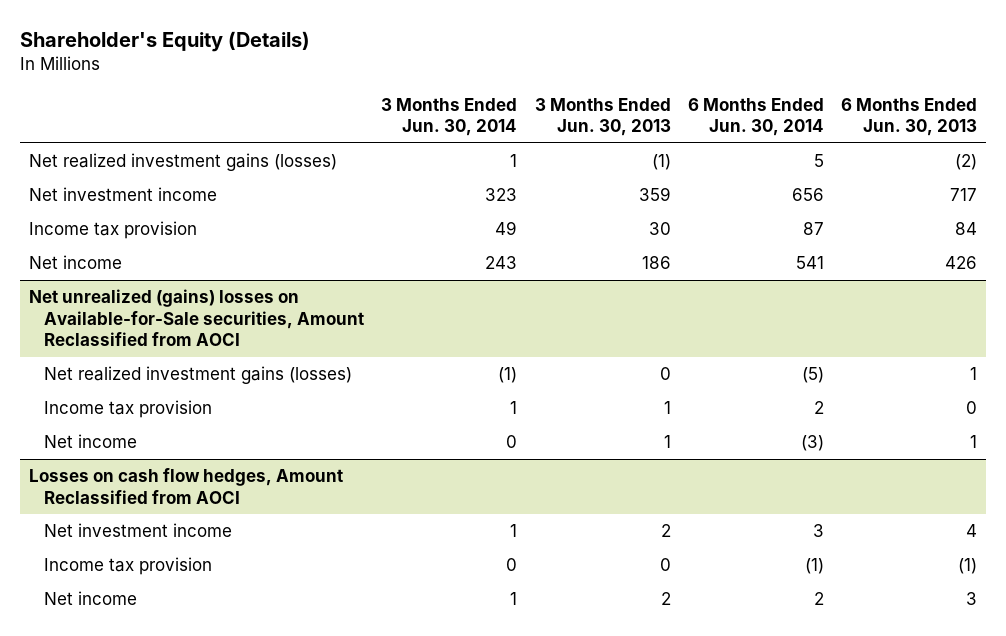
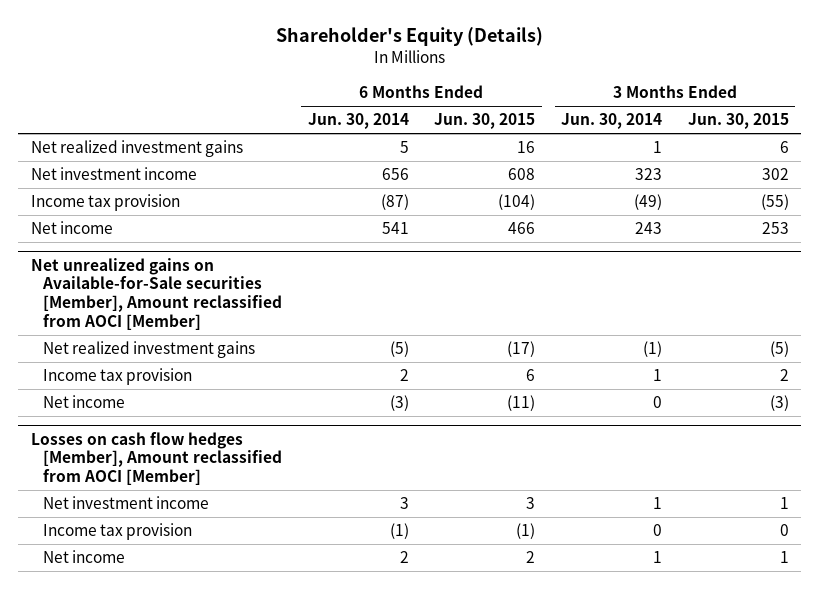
[534,97,671,137] 3 Months Ended Jun. 30, 2013 -> none
[841,97,978,137] 6 Months Ended Jun. 30, 2013 -> none
none -> [434,113,536,130] Jun. 30, 2015
none -> [687,113,789,130] Jun. 30, 2015
[28,153,337,172] Net realized investment gains (losses) -> [30,140,243,158] Net realized investment gains
[495,221,518,236] 49 -> [633,194,662,211] (49)
[803,222,825,236] 87 -> [380,194,409,211] (87)
[28,289,364,346] Net unrealized (gains) losses on Available-for-Sale securities, Amount Reclassified from AOCI -> [30,257,283,330] Net unrealized gains on Available-for-Sale securities [Member], Amount reclassified from AOCI [Member]
[43,366,352,385] Net realized investment gains (losses) -> [43,341,256,359] Net realized investment gains
[28,468,343,504] Losses on cash flow hedges, Amount Reclassified from AOCI -> [30,431,283,485] Losses on cash flow hedges [Member], Amount reclassified from AOCI [Member]

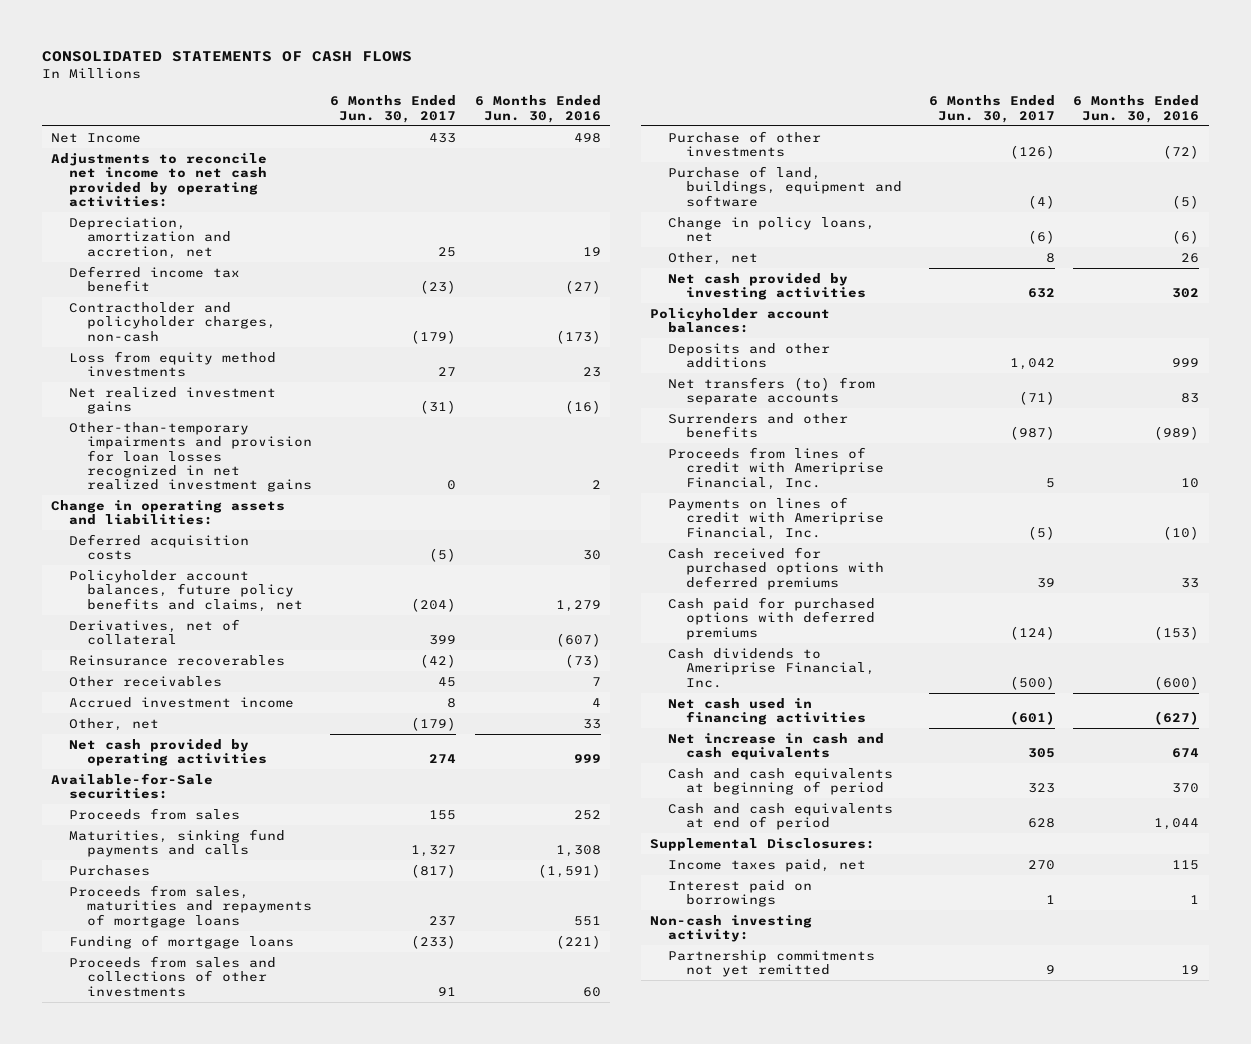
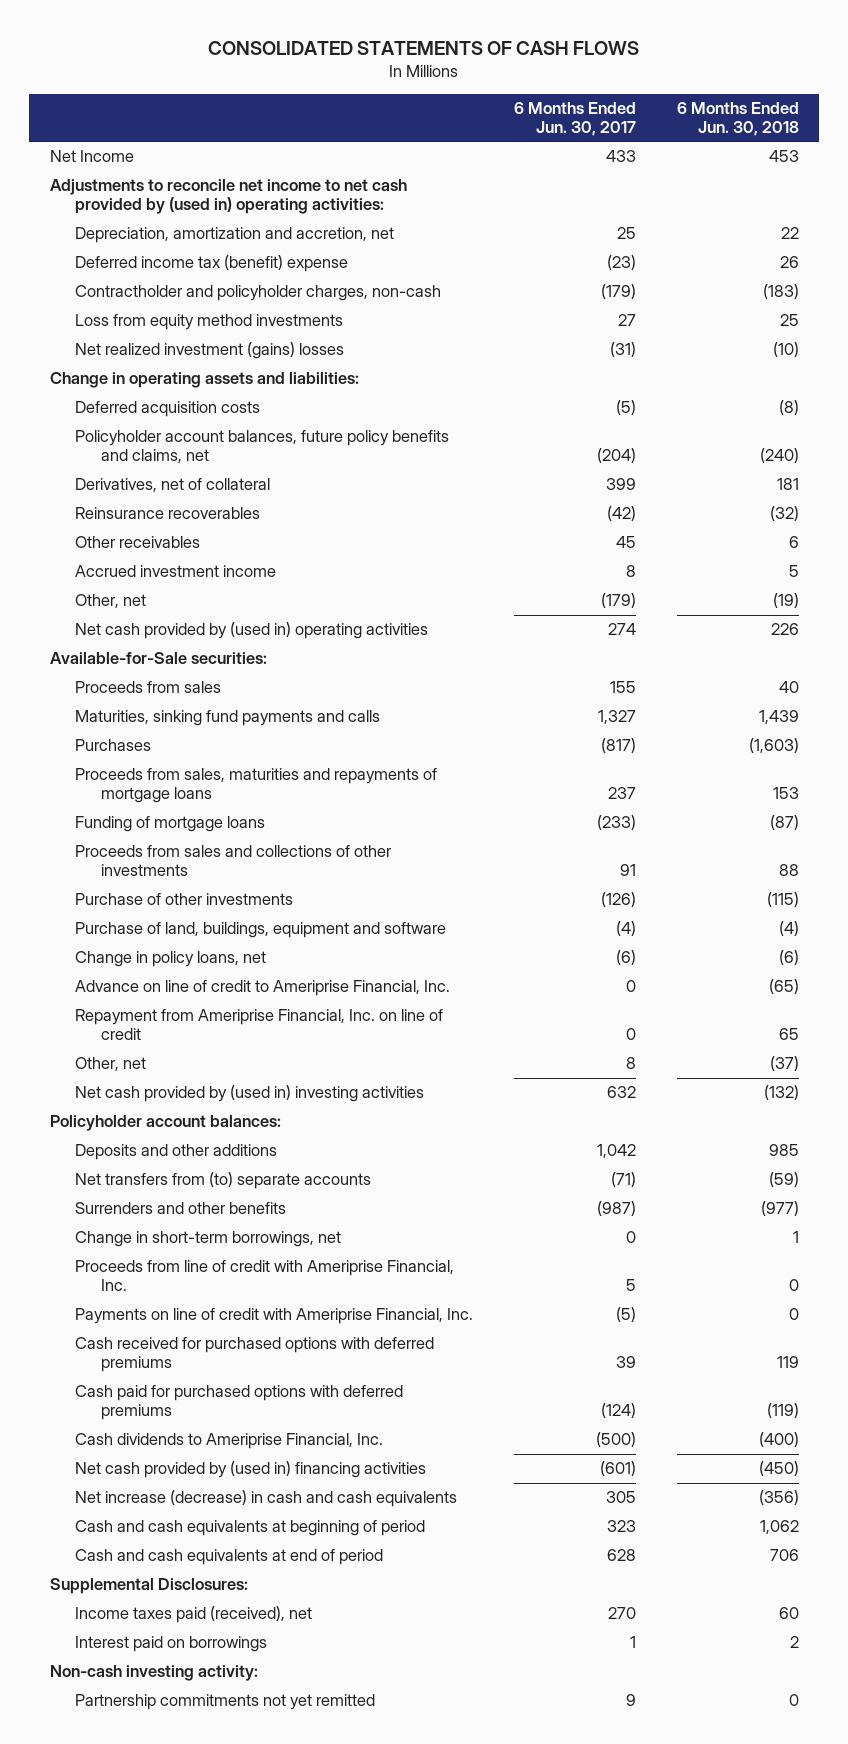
[474,95,601,123] 6 Months Ended Jun. 30, 2016 -> none
none -> [676,102,799,137] 6 Months Ended Jun. 30, 2018
[51,152,268,207] Adjustments to reconcile net income to net cash provided by operating activities: -> [49,179,407,215] Adjustments to reconcile net income to net cash provided by (used in) operating activities:
[69,265,241,293] Deferred income tax benefit -> [75,255,349,273] Deferred income tax (benefit) expense
[69,421,313,493] Other-than-temporary impairments and provision for loan losses recognized in net realized investment gains -> none
[69,386,277,415] Net realized investment gains -> [75,342,345,360] Net realized investment (gains) losses
[69,738,268,767] Net cash provided by operating activities -> [75,622,429,640] Net cash provided by (used in) operating activities
none -> [75,980,451,997] Advance on line of credit to Ameriprise Financial, Inc.
none -> [75,1009,444,1041] Repayment from Ameriprise Financial, Inc. on line of credit
[667,272,866,301] Net cash provided by investing activities -> [75,1085,425,1103] Net cash provided by (used in) investing activities
[667,376,875,406] Net transfers (to) from separate accounts -> [75,1172,372,1190] Net transfers from (to) separate accounts
none -> [75,1231,342,1248] Change in short-term borrowings, net
[667,446,884,490] Proceeds from lines of credit with Ameriprise Financial, Inc. -> [75,1260,455,1292] Proceeds from line of credit with Ameriprise Financial, Inc.
[667,496,884,540] Payments on lines of credit with Ameriprise Financial, Inc. -> [75,1308,474,1325] Payments on line of credit with Ameriprise Financial, Inc.
[667,697,866,726] Net cash used in financing activities -> [75,1461,427,1479] Net cash provided by (used in) financing activities
[667,732,884,761] Net increase in cash and cash equivalents -> [75,1490,458,1508] Net increase (decrease) in cash and cash equivalents
[667,858,866,872] Income taxes paid, net -> [75,1606,313,1624] Income taxes paid (received), net

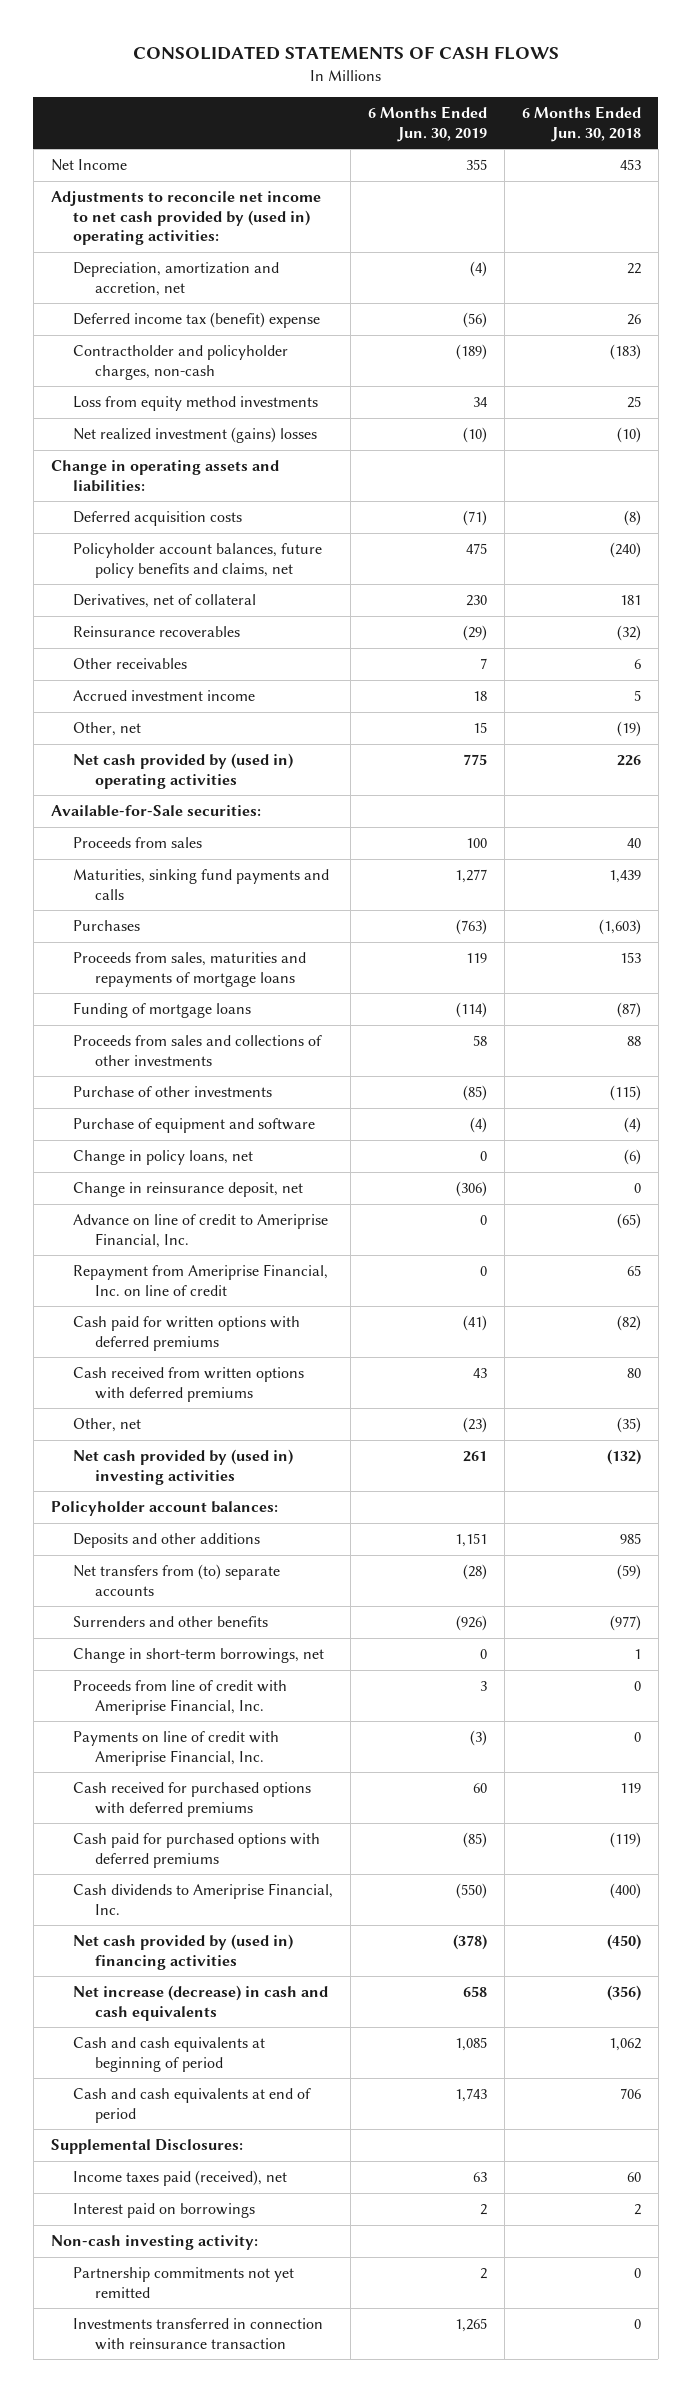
[513,102,636,137] 6 Months Ended Jun. 30, 2017 -> none
none -> [367,106,487,142] 6 Months Ended Jun. 30, 2019
[75,922,447,939] Purchase of land, buildings, equipment and software -> [72,1118,315,1134] Purchase of equipment and software
none -> [72,1182,303,1198] Change in reinsurance deposit, net
none -> [72,1316,300,1351] Cash paid for written options with deferred premiums
none -> [72,1367,304,1402] Cash received from written options with deferred premiums
[769,1056,799,1072] (37) -> [616,1417,641,1434] (35)
none -> [72,2318,323,2350] Investments transferred in connection with reinsurance transaction

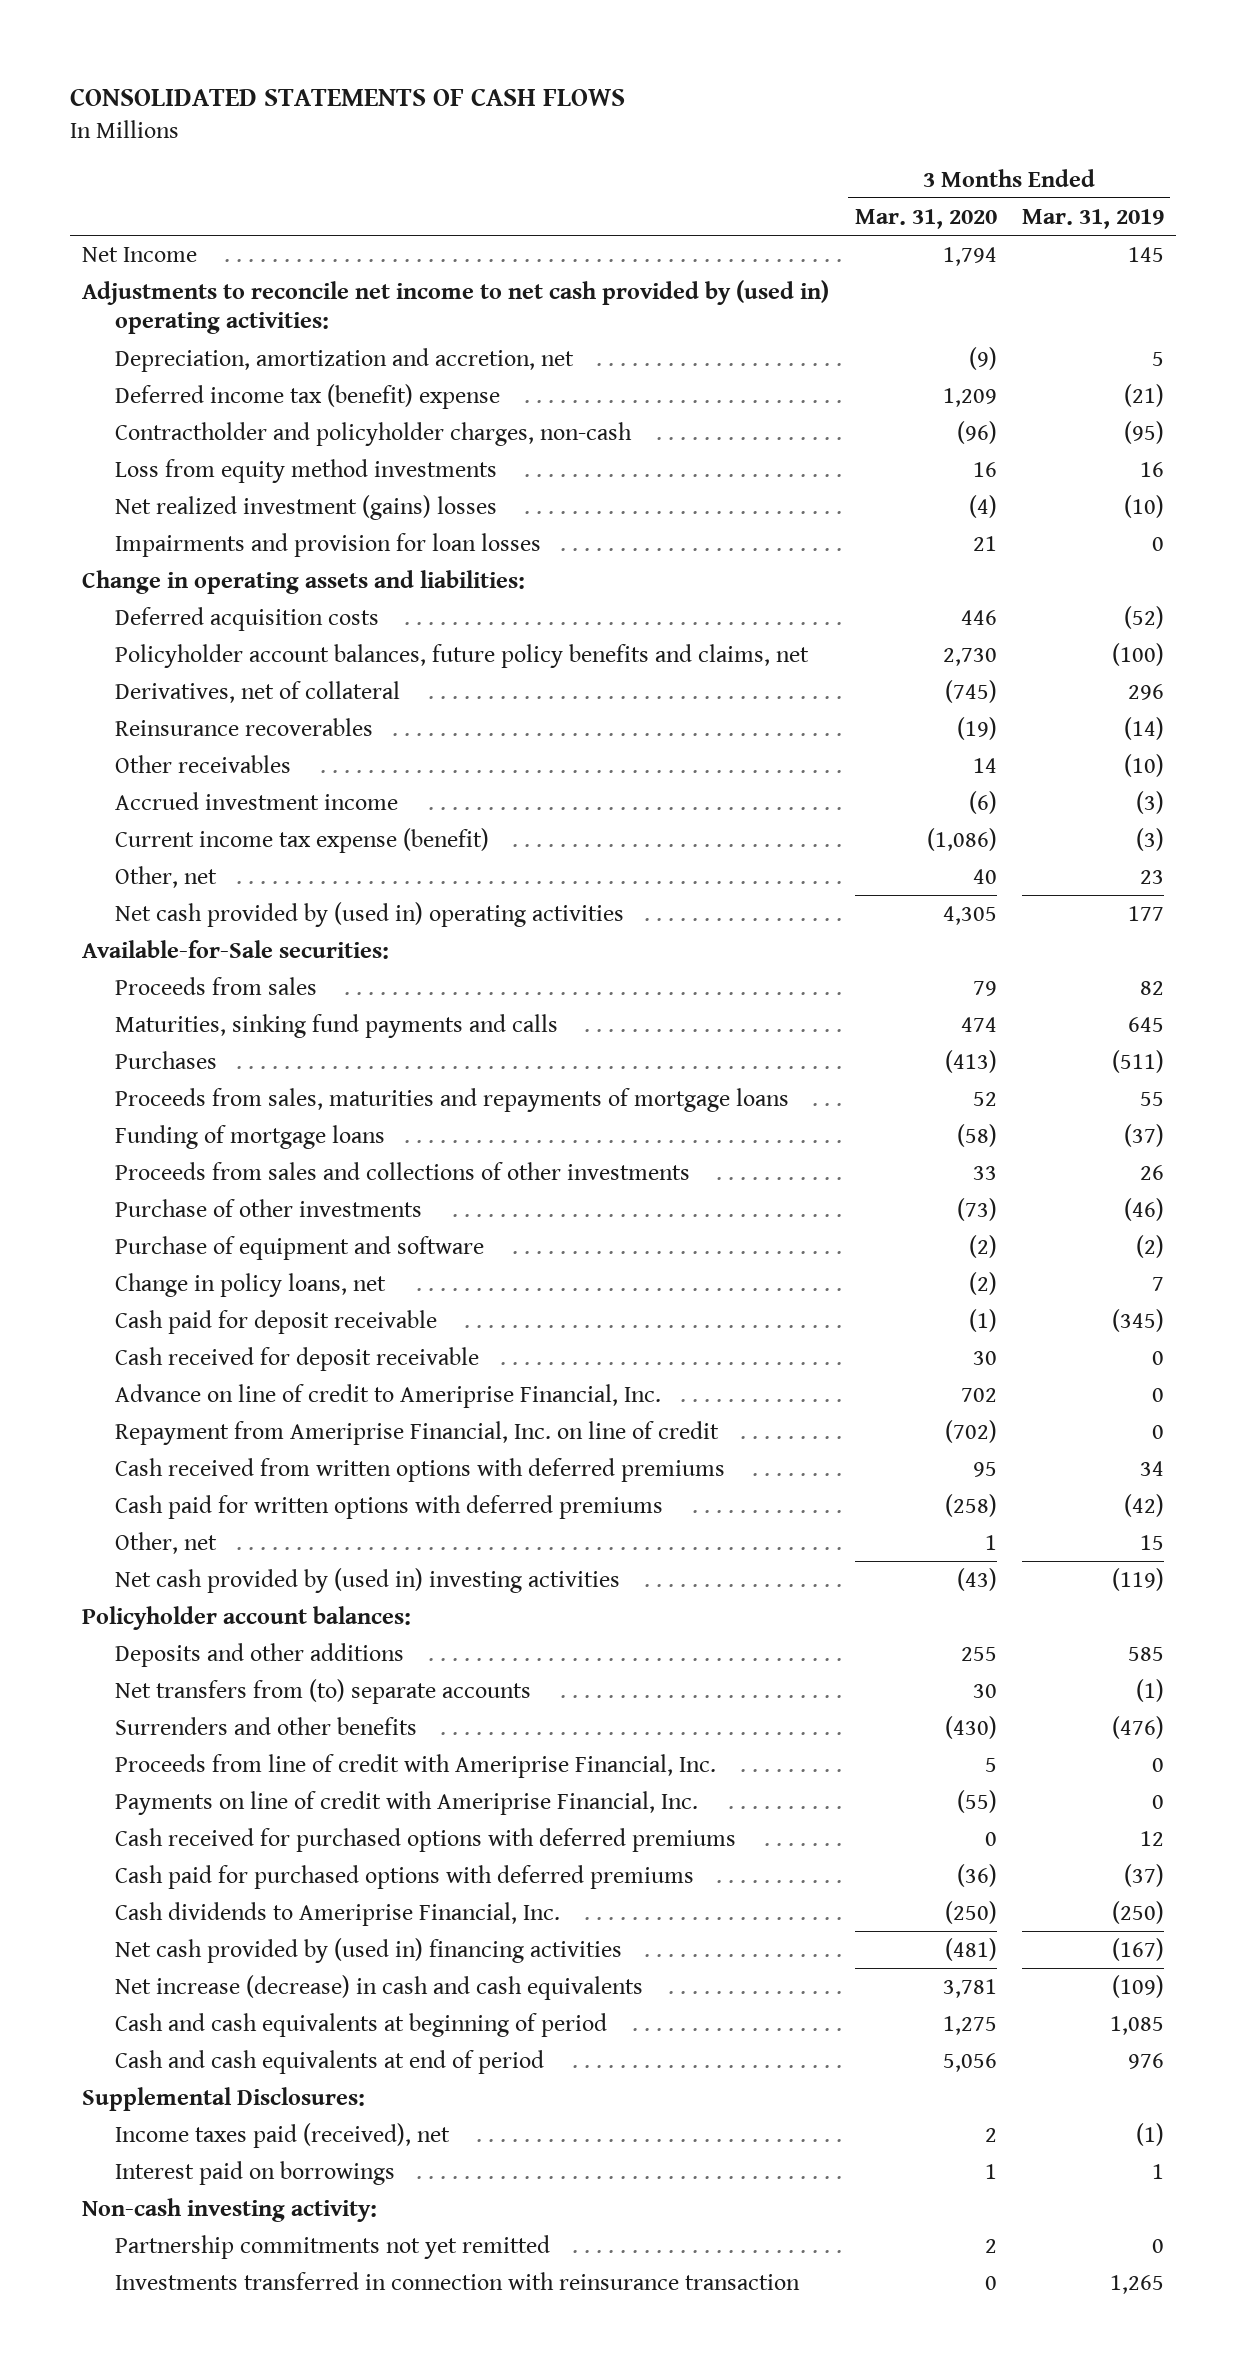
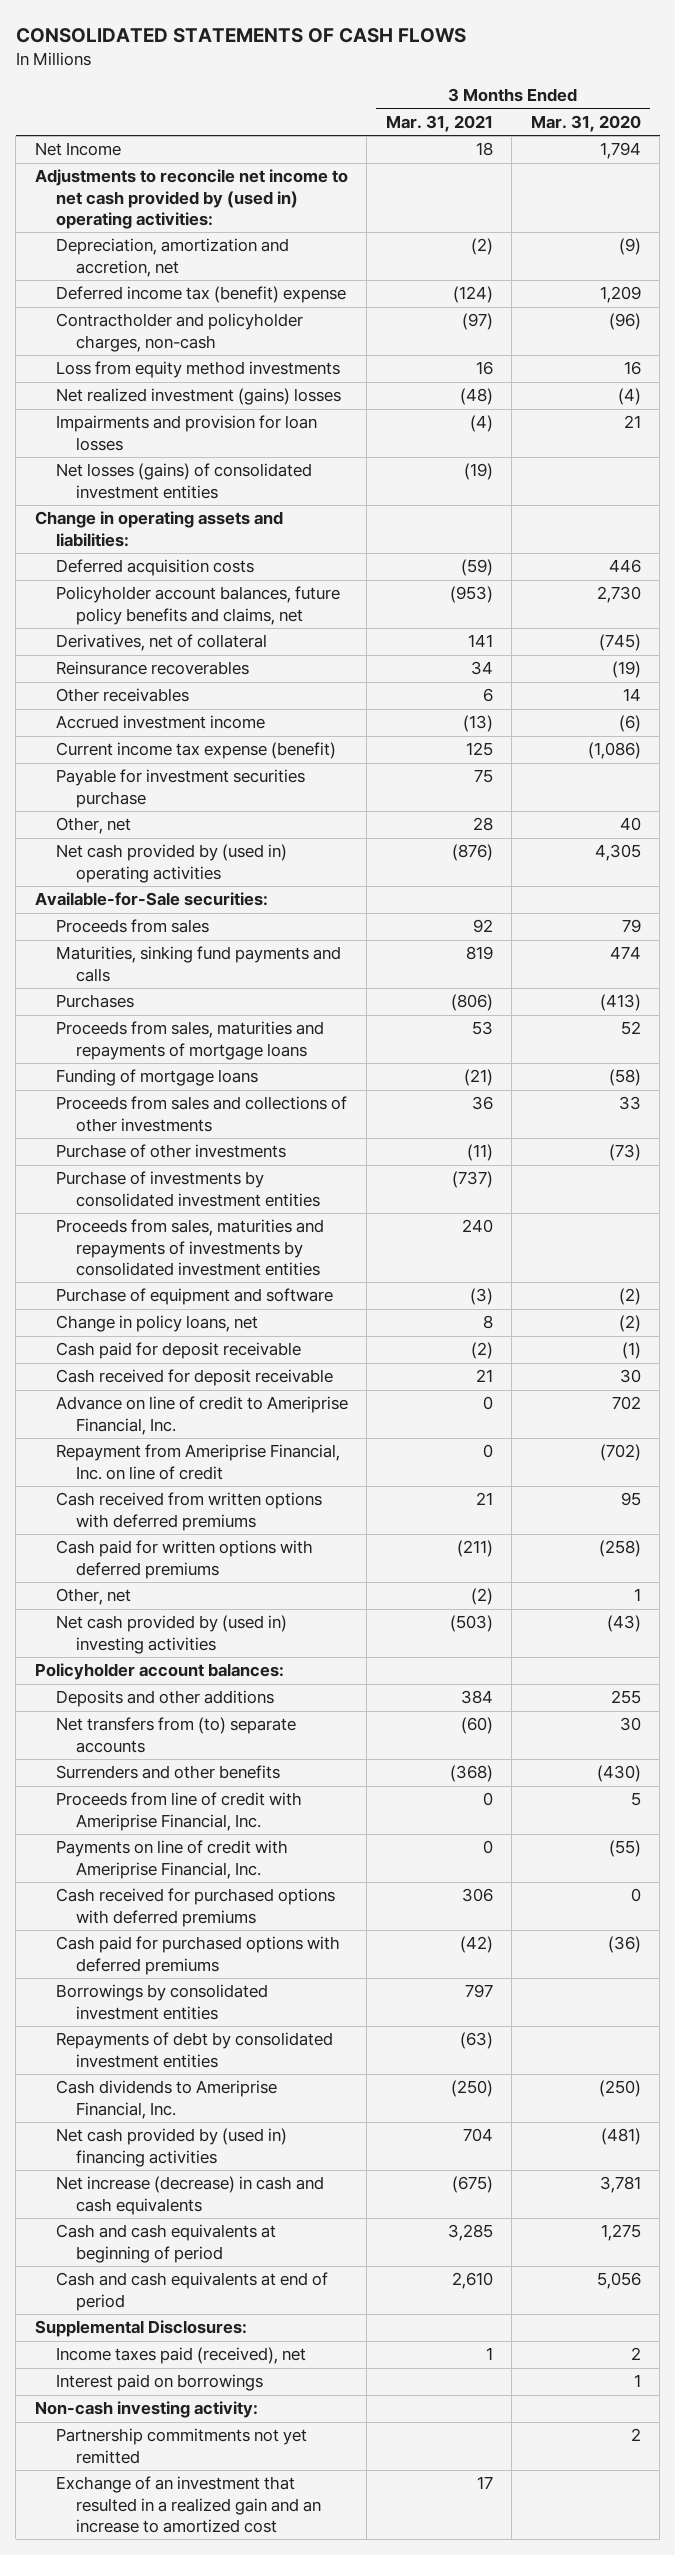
[1021,208,1164,229] Mar. 31, 2019 -> none
none -> [385,114,493,132] Mar. 31, 2021
none -> [55,463,312,499] Net losses (gains) of consolidated investment entities
none -> [55,769,305,808] Payable for investment securities purchase
none -> [55,1171,321,1207] Purchase of investments by consolidated investment entities
none -> [55,1219,324,1276] Proceeds from sales, maturities and repayments of investments by consolidated investment entities
none -> [55,1984,268,2020] Borrowings by consolidated investment entities
none -> [55,2032,333,2068] Repayments of debt by consolidated investment entities
[115,2271,801,2290] Investments transferred in connection with reinsurance transaction -> none
none -> [55,2476,322,2533] Exchange of an investment that resulted in a realized gain and an increase to amortized cost

